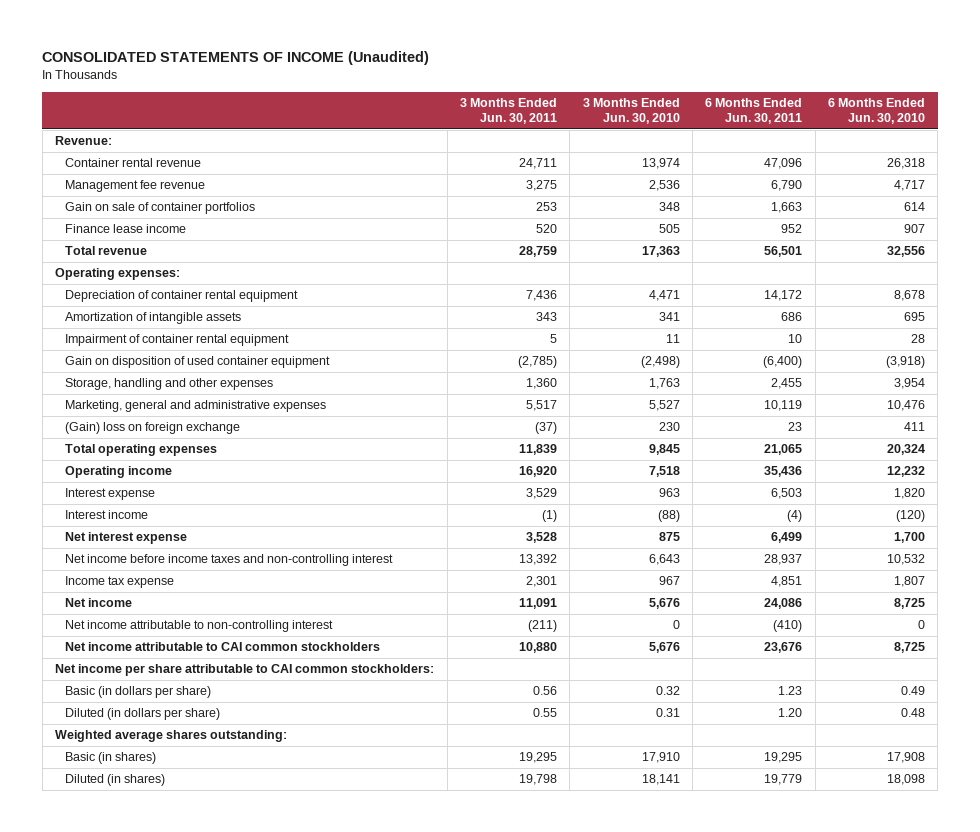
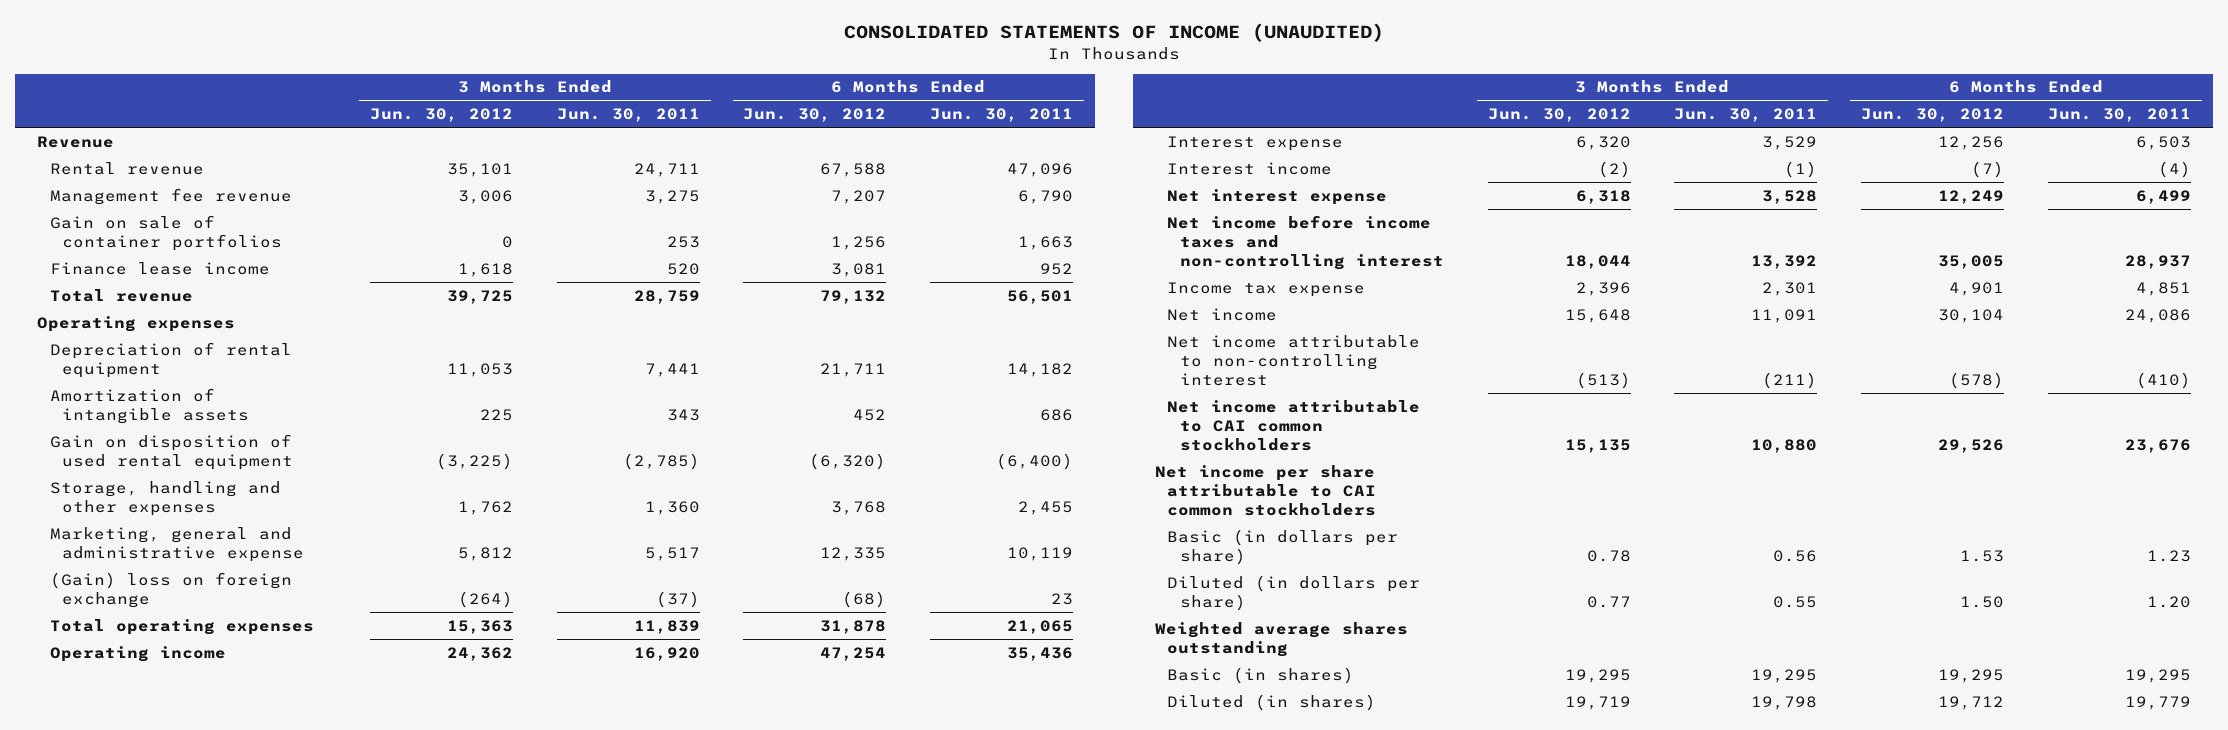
[42,51,430,66] CONSOLIDATED STATEMENTS OF INCOME (Unaudited) -> [843,23,1384,43] CONSOLIDATED STATEMENTS OF INCOME (UNAUDITED)
[582,98,680,125] 3 Months Ended Jun. 30, 2010 -> none
[828,98,926,125] 6 Months Ended Jun. 30, 2010 -> none
none -> [369,108,513,123] Jun. 30, 2012
none -> [743,108,887,123] Jun. 30, 2012
[55,136,113,146] Revenue: -> [36,135,114,148] Revenue
[64,158,201,168] Container rental revenue -> [49,161,204,175] Rental revenue
[55,268,181,281] Operating expenses: -> [36,315,235,332] Operating expenses
[64,290,298,303] Depreciation of container rental equipment -> [49,341,292,378] Depreciation of rental equipment
[525,290,557,302] 7,436 -> [644,362,700,377] 7,441
[764,290,803,302] 14,172 -> [1007,362,1074,377] 14,182
[64,334,289,347] Impairment of container rental equipment -> none
[64,356,330,369] Gain on disposition of used container equipment -> [49,433,294,470] Gain on disposition of used rental equipment
[64,400,326,413] Marketing, general and administrative expenses -> [49,526,305,562] Marketing, general and administrative expense
[55,664,435,677] Net income per share attributable to CAI common stockholders: -> [1154,464,1377,517] Net income per share attributable to CAI common stockholders
[55,730,288,743] Weighted average shares outstanding: -> [1154,621,1408,657] Weighted average shares outstanding

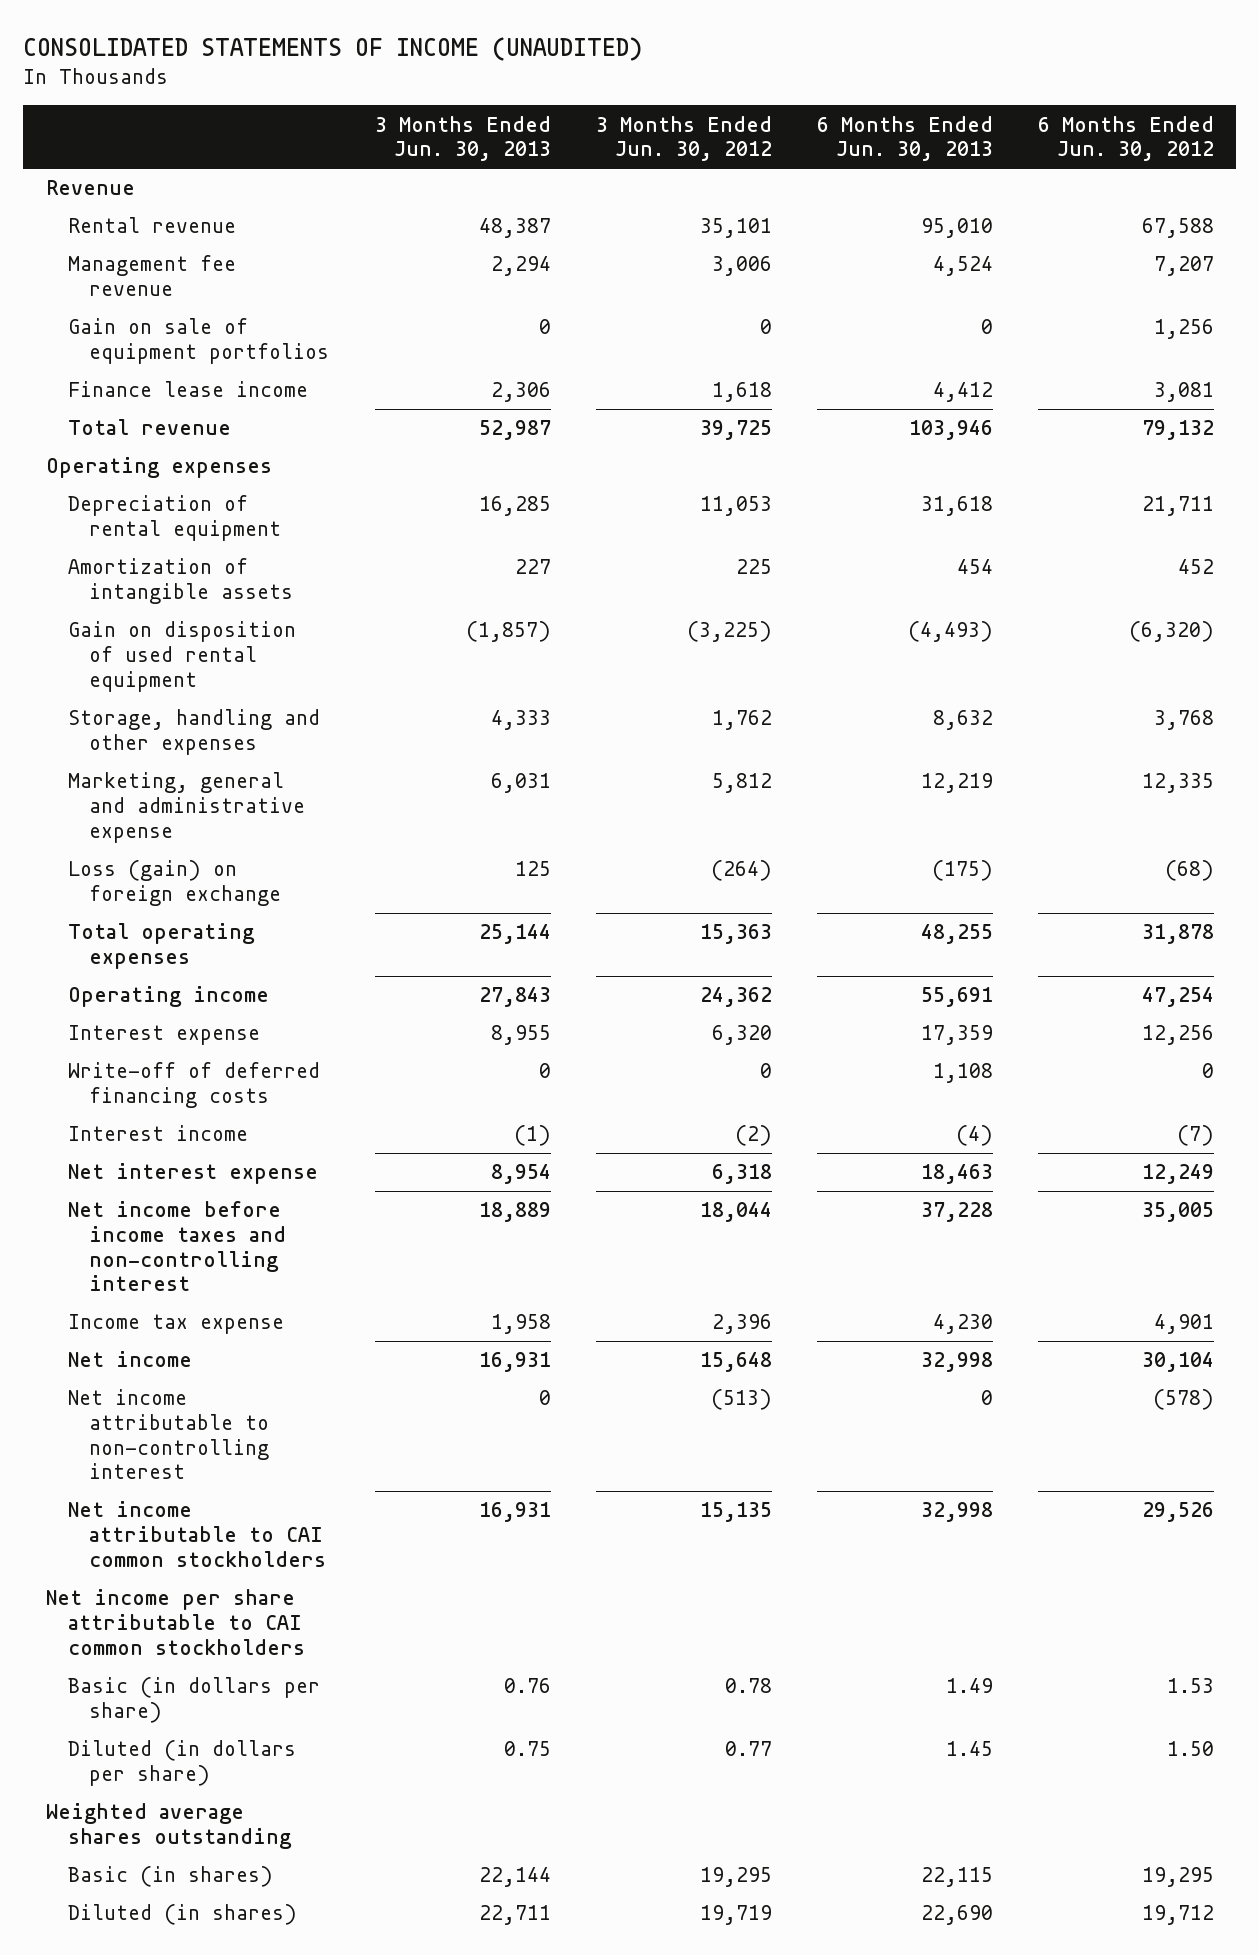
[556,108,700,123] Jun. 30, 2011 -> none
[930,108,1074,123] Jun. 30, 2011 -> none
none -> [374,115,551,162] 3 Months Ended Jun. 30, 2013
none -> [816,115,993,162] 6 Months Ended Jun. 30, 2013
[49,214,283,251] Gain on sale of container portfolios -> [67,318,330,365] Gain on sale of equipment portfolios
[49,571,292,608] (Gain) loss on foreign exchange -> [67,860,282,907] Loss (gain) on foreign exchange
none -> [67,1062,320,1109] Write-off of deferred financing costs

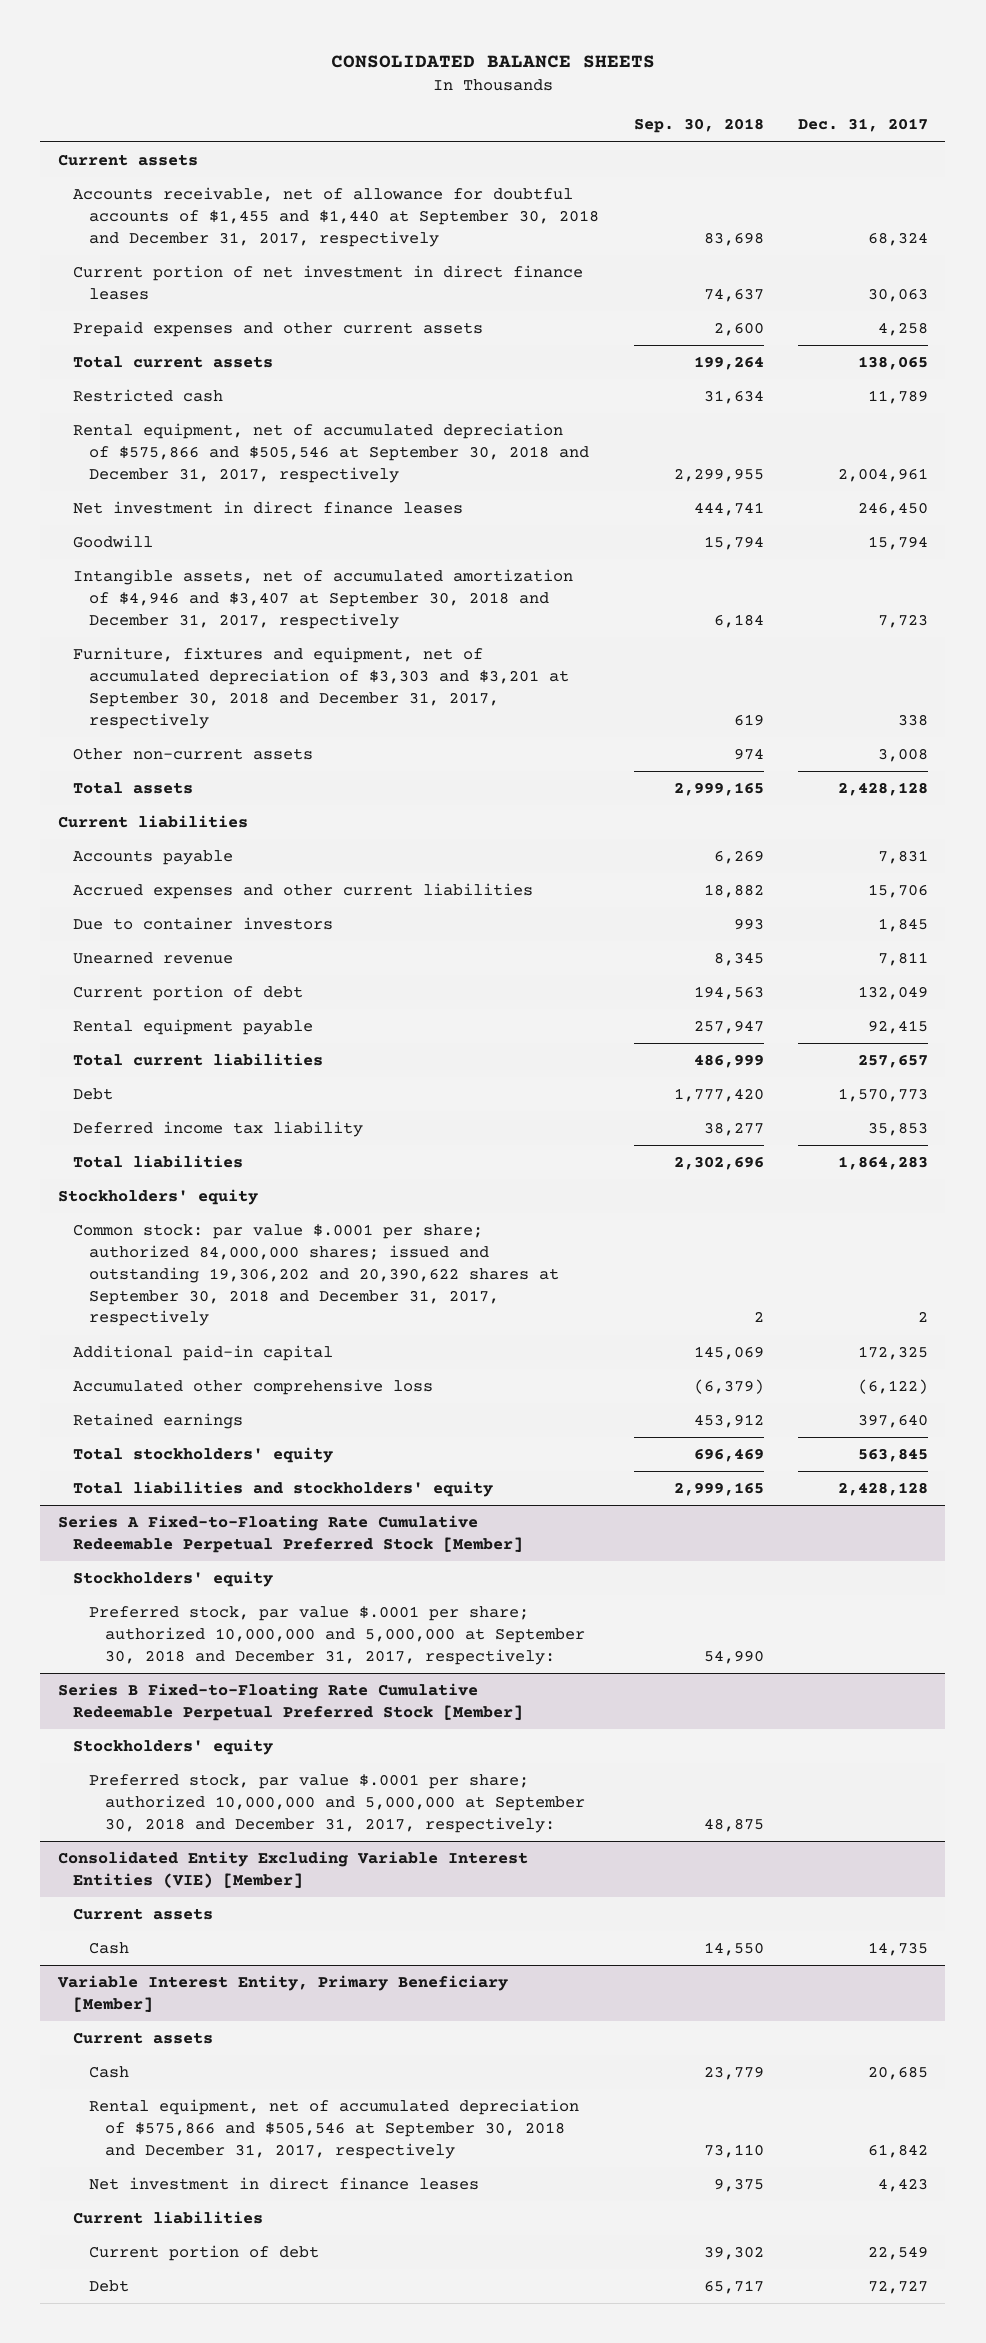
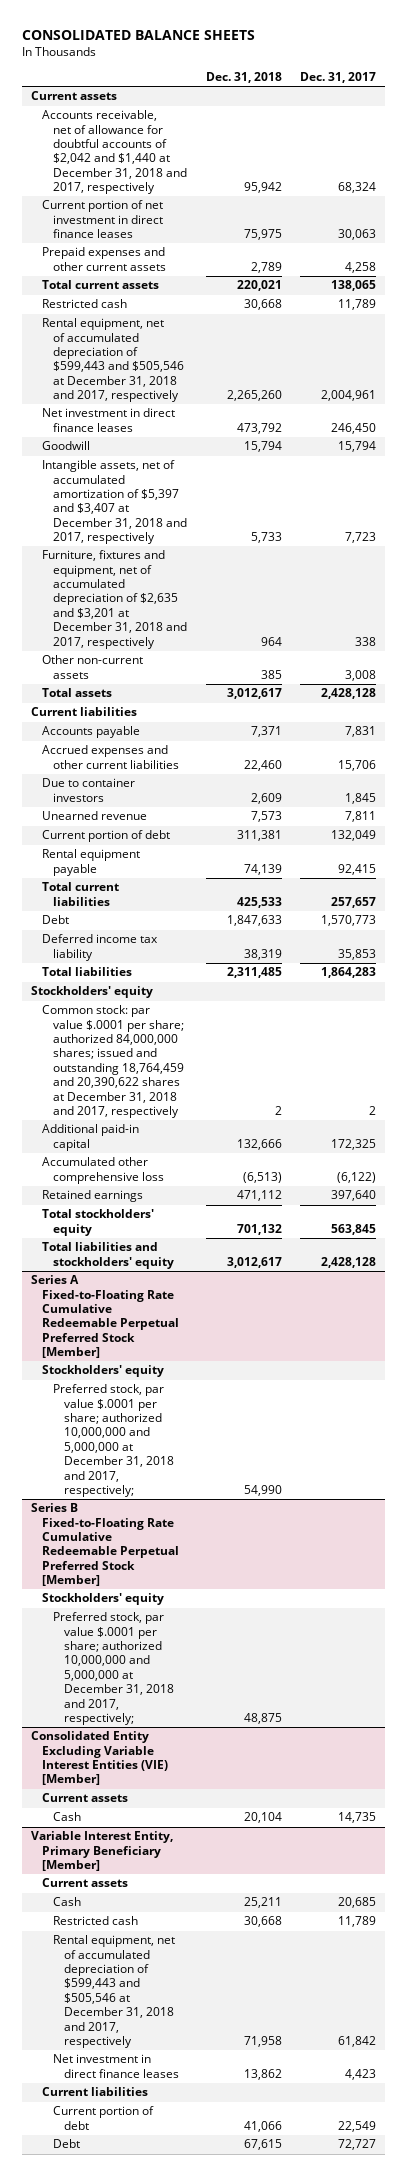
[633,118,764,134] Sep. 30, 2018 -> none
none -> [205,71,282,83] Dec. 31, 2018
[73,187,600,247] Accounts receivable, net of allowance for doubtful accounts of $1,455 and $1,440 at September 30, 2018 and December 31, 2017, respectively -> [42,110,188,195] Accounts receivable, net of allowance for doubtful accounts of $2,042 and $1,440 at December 31, 2018 and 2017, respectively
[73,423,590,483] Rental equipment, net of accumulated depreciation of $575,866 and $505,546 at September 30, 2018 and December 31, 2017, respectively -> [42,318,185,403] Rental equipment, net of accumulated depreciation of $599,443 and $505,546 at December 31, 2018 and 2017, respectively
[73,569,574,629] Intangible assets, net of accumulated amortization of $4,946 and $3,407 at September 30, 2018 and December 31, 2017, respectively -> [42,460,188,545] Intangible assets, net of accumulated amortization of $5,397 and $3,407 at December 31, 2018 and 2017, respectively
[73,647,570,729] Furniture, fixtures and equipment, net of accumulated depreciation of $3,303 and $3,201 at September 30, 2018 and December 31, 2017, respectively -> [42,550,188,649] Furniture, fixtures and equipment, net of accumulated depreciation of $2,635 and $3,201 at December 31, 2018 and 2017, respectively
[73,1224,560,1327] Common stock: par value $.0001 per share; authorized 84,000,000 shares; issued and outstanding 19,306,202 and 20,390,622 shares at September 30, 2018 and December 31, 2017, respectively -> [42,1005,185,1118] Common stock: par value $.0001 per share; authorized 84,000,000 shares; issued and outstanding 18,764,459 and 20,390,622 shares at December 31, 2018 and 2017, respectively
[89,1606,585,1665] Preferred stock, par value $.0001 per share; authorized 10,000,000 and 5,000,000 at September 30, 2018 and December 31, 2017, respectively: -> [53,1384,175,1497] Preferred stock, par value $.0001 per share; authorized 10,000,000 and 5,000,000 at December 31, 2018 and 2017, respectively;
[89,1774,585,1833] Preferred stock, par value $.0001 per share; authorized 10,000,000 and 5,000,000 at September 30, 2018 and December 31, 2017, respectively: -> [53,1612,175,1725] Preferred stock, par value $.0001 per share; authorized 10,000,000 and 5,000,000 at December 31, 2018 and 2017, respectively;
none -> [53,1916,139,1926] Restricted cash
[89,2099,580,2159] Rental equipment, net of accumulated depreciation of $575,866 and $505,546 at September 30, 2018 and December 31, 2017, respectively -> [53,1935,176,2048] Rental equipment, net of accumulated depreciation of $599,443 and $505,546 at December 31, 2018 and 2017, respectively

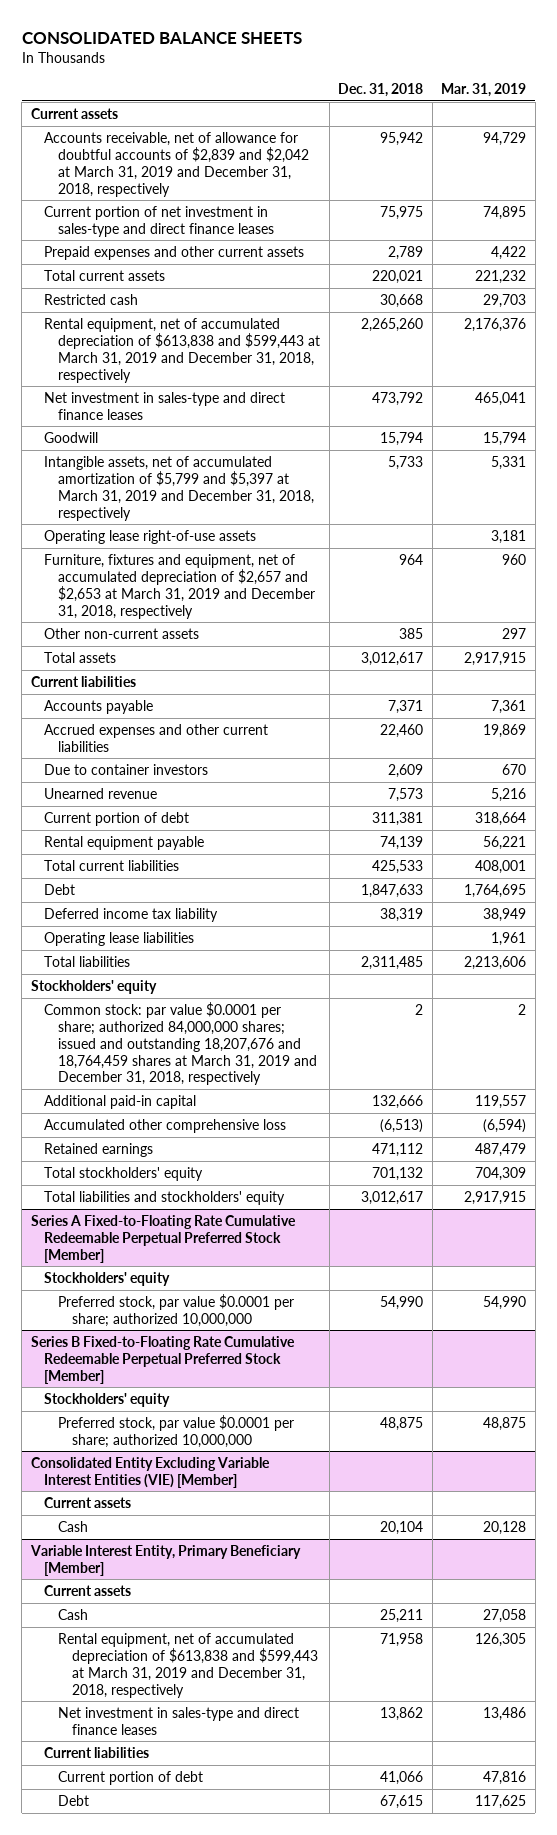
[299,71,376,83] Dec. 31, 2017 -> none
none -> [441,82,527,97] Mar. 31, 2019
[42,110,188,195] Accounts receivable, net of allowance for doubtful accounts of $2,042 and $1,440 at December 31, 2018 and 2017, respectively -> [44,131,310,197] Accounts receivable, net of allowance for doubtful accounts of $2,839 and $2,042 at March 31, 2019 and December 31, 2018, respectively
[42,200,164,239] Current portion of net investment in direct finance leases -> [44,205,275,237] Current portion of net investment in sales-type and direct finance leases
[42,318,185,403] Rental equipment, net of accumulated depreciation of $599,443 and $505,546 at December 31, 2018 and 2017, respectively -> [44,317,321,383] Rental equipment, net of accumulated depreciation of $613,838 and $599,443 at March 31, 2019 and December 31, 2018, respectively
[42,408,176,432] Net investment in direct finance leases -> [44,391,286,420] Net investment in sales-type and direct finance leases
[42,460,188,545] Intangible assets, net of accumulated amortization of $5,397 and $3,407 at December 31, 2018 and 2017, respectively -> [44,455,315,521] Intangible assets, net of accumulated amortization of $5,799 and $5,397 at March 31, 2019 and December 31, 2018, respectively
none -> [44,529,257,544] Operating lease right-of-use assets
[42,550,188,649] Furniture, fixtures and equipment, net of accumulated depreciation of $2,635 and $3,201 at December 31, 2018 and 2017, respectively -> [44,553,316,619] Furniture, fixtures and equipment, net of accumulated depreciation of $2,657 and $2,653 at March 31, 2019 and December 31, 2018, respectively
none -> [44,931,195,946] Operating lease liabilities
[42,1005,185,1118] Common stock: par value $.0001 per share; authorized 84,000,000 shares; issued and outstanding 18,764,459 and 20,390,622 shares at December 31, 2018 and 2017, respectively -> [44,1001,318,1086] Common stock: par value $0.0001 per share; authorized 84,000,000 shares; issued and outstanding 18,207,676 and 18,764,459 shares at March 31, 2019 and December 31, 2018, respectively
[53,1384,175,1497] Preferred stock, par value $.0001 per share; authorized 10,000,000 and 5,000,000 at December 31, 2018 and 2017, respectively; -> [58,1293,295,1327] Preferred stock, par value $0.0001 per share; authorized 10,000,000
[53,1612,175,1725] Preferred stock, par value $.0001 per share; authorized 10,000,000 and 5,000,000 at December 31, 2018 and 2017, respectively; -> [58,1414,295,1448] Preferred stock, par value $0.0001 per share; authorized 10,000,000
[53,1916,139,1926] Restricted cash -> none
[53,1935,176,2048] Rental equipment, net of accumulated depreciation of $599,443 and $505,546 at December 31, 2018 and 2017, respectively -> [58,1632,318,1698] Rental equipment, net of accumulated depreciation of $613,838 and $599,443 at March 31, 2019 and December 31, 2018, respectively
[53,2054,180,2078] Net investment in direct finance leases -> [58,1706,300,1735] Net investment in sales-type and direct finance leases

